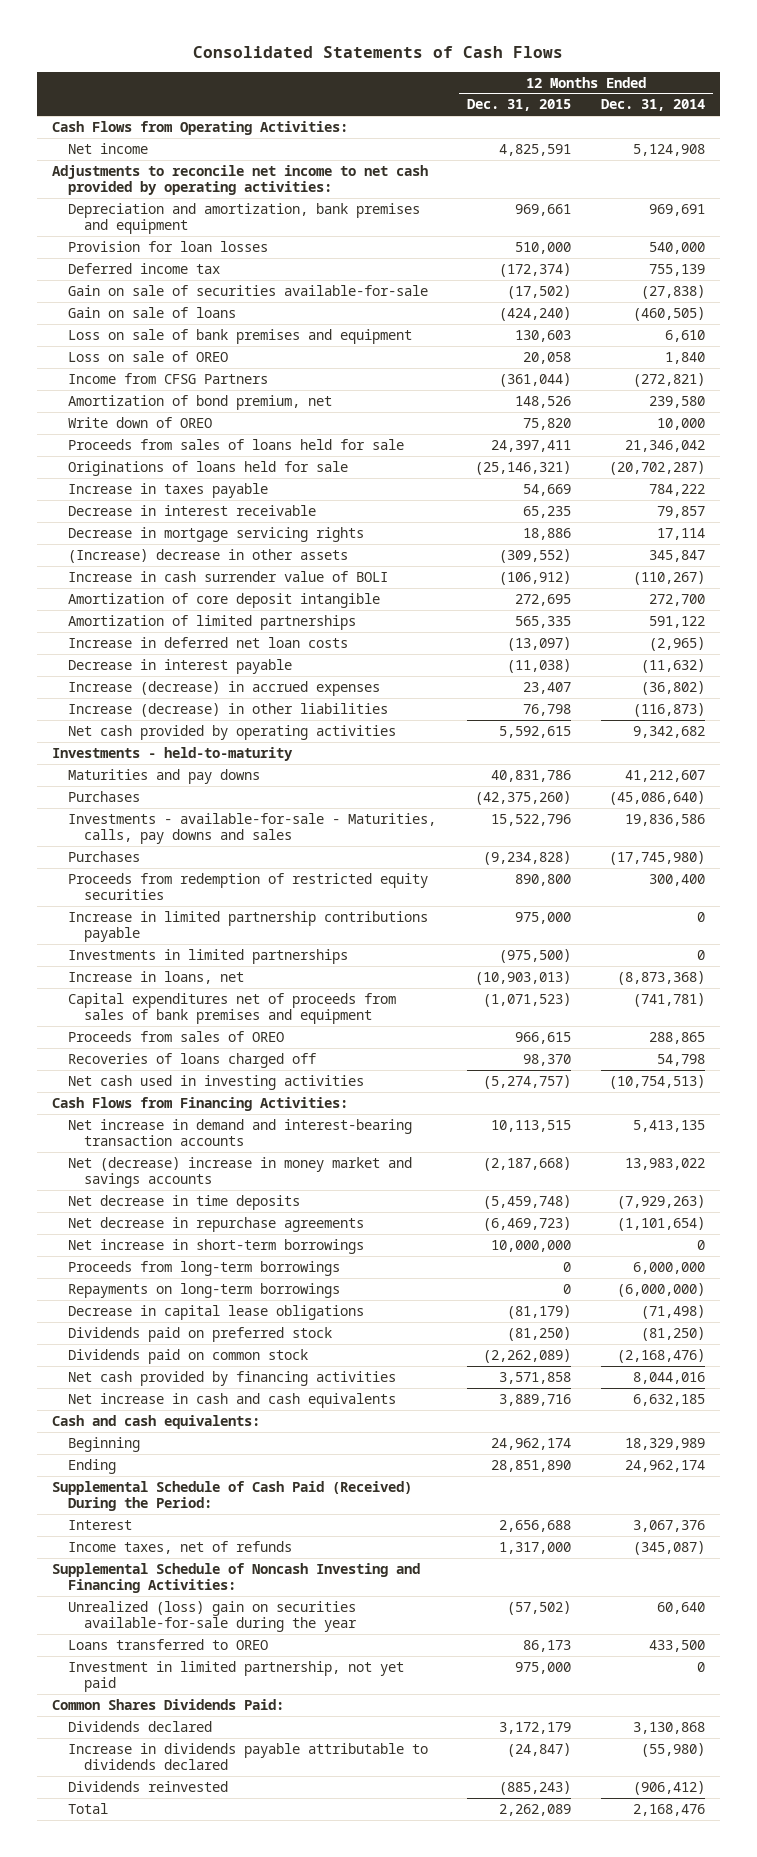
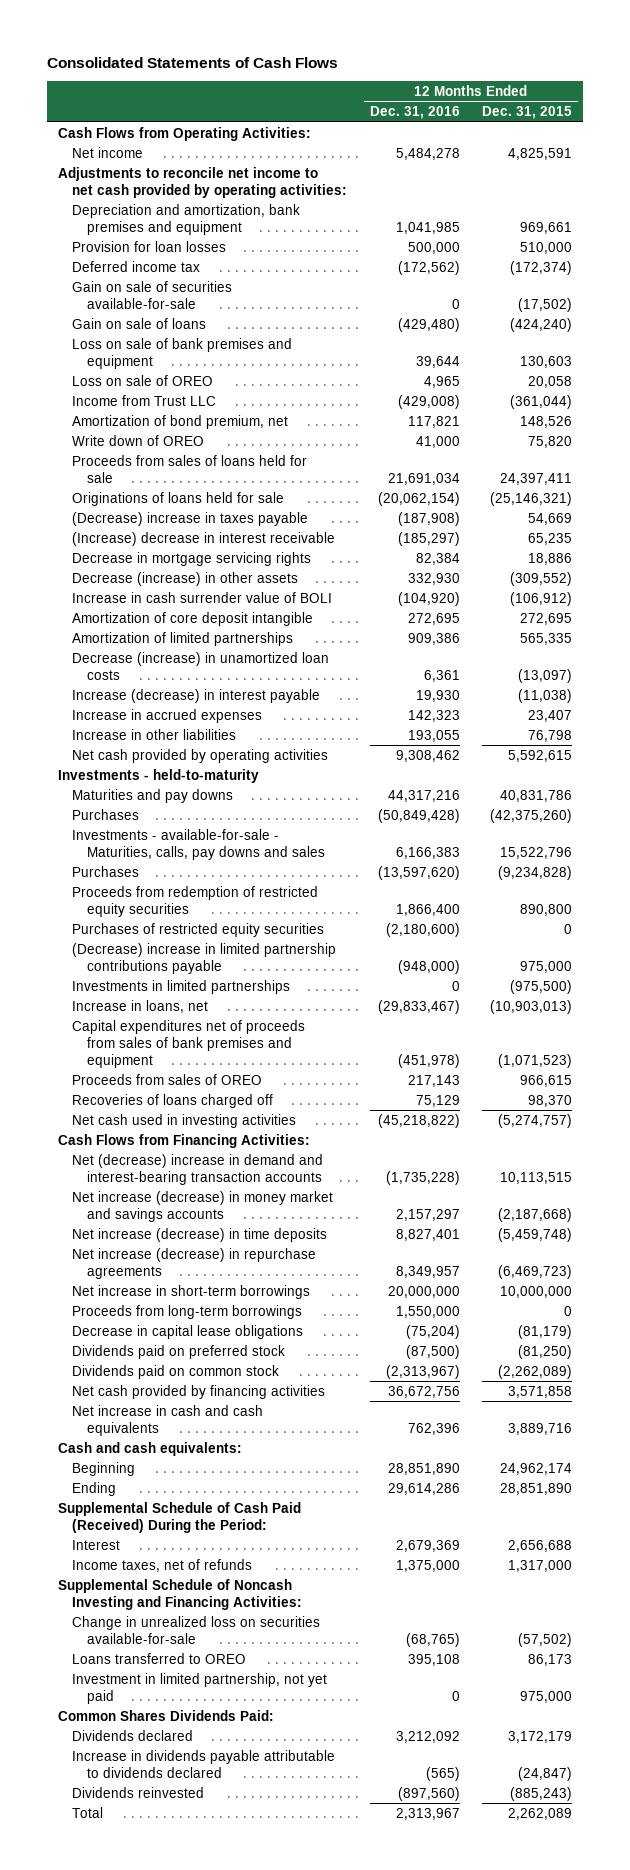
[601,99,706,112] Dec. 31, 2014 -> none
none -> [369,106,460,120] Dec. 31, 2016
[67,372,268,384] Income from CFSG Partners -> [72,394,217,406] Income from Trust LLC
[67,482,268,498] Increase in taxes payable -> [72,511,309,526] (Decrease) increase in taxes payable
[67,504,316,516] Decrease in interest receivable -> [72,531,336,546] (Increase) decrease in interest receivable
[67,548,348,563] (Increase) decrease in other assets -> [72,571,299,586] Decrease (increase) in other assets
[67,636,348,648] Increase in deferred net loan costs -> [72,651,330,680] Decrease (increase) in unamortized loan costs
[67,658,292,674] Decrease in interest payable -> [72,688,321,703] Increase (decrease) in interest payable
[67,680,380,696] Increase (decrease) in accrued expenses -> [72,708,263,723] Increase in accrued expenses
[67,702,388,717] Increase (decrease) in other liabilities -> [72,728,237,740] Increase in other liabilities
none -> [72,922,325,937] Purchases of restricted equity securities
[67,910,428,942] Increase in limited partnership contributions payable -> [72,942,337,974] (Decrease) increase in limited partnership contributions payable
[67,1118,412,1146] Net increase in demand and interest-bearing transaction accounts -> [72,1153,324,1185] Net (decrease) increase in demand and interest-bearing transaction accounts
[67,1156,412,1188] Net (decrease) increase in money market and savings accounts -> [72,1190,334,1222] Net increase (decrease) in money market and savings accounts
[67,1194,300,1210] Net decrease in time deposits -> [72,1227,328,1242] Net increase (decrease) in time deposits
[67,1216,364,1232] Net decrease in repurchase agreements -> [72,1247,317,1279] Net increase (decrease) in repurchase agreements
[67,1282,340,1298] Repayments on long-term borrowings -> none
[67,1600,358,1632] Unrealized (loss) gain on securities available-for-sale during the year -> [72,1615,321,1644] Change in unrealized loss on securities available-for-sale

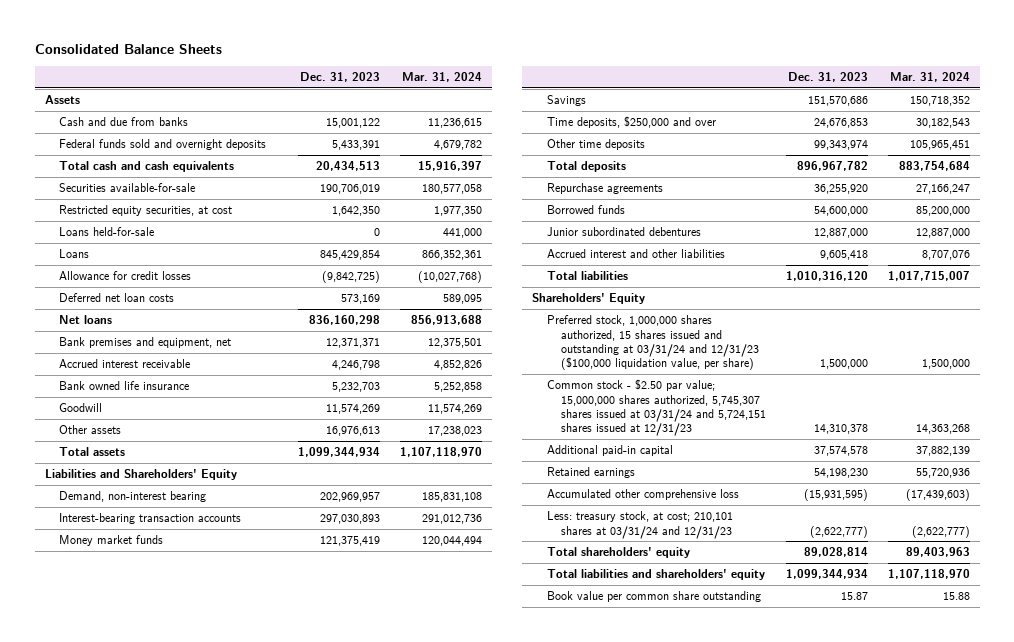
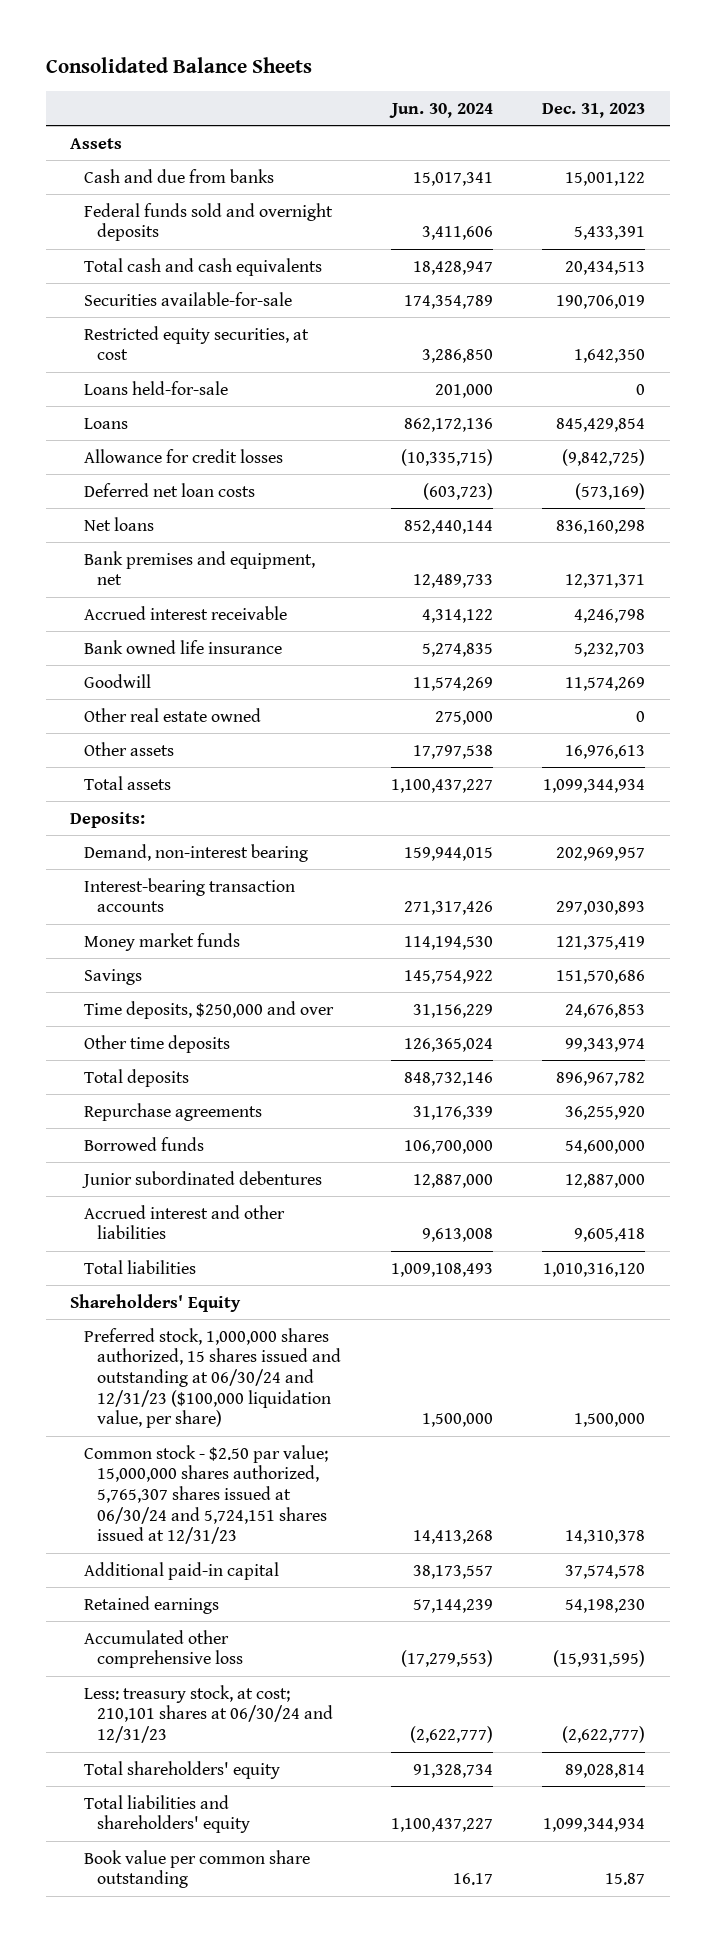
[401,72,482,83] Mar. 31, 2024 -> none
none -> [388,102,493,118] Jun. 30, 2024
[341,294,381,305] 573,169 -> [575,482,646,500] (573,169)
none -> [83,707,261,722] Other real estate owned
[44,469,237,481] Liabilities and Shareholders' Equity -> none
none -> [70,811,146,828] Deposits:
[546,315,760,371] Preferred stock, 1,000,000 shares authorized, 15 shares issued and outstanding at 03/31/24 and 12/31/23 ($100,000 liquidation value, per share) -> [83,1327,341,1429] Preferred stock, 1,000,000 shares authorized, 15 shares issued and outstanding at 06/30/24 and 12/31/23 ($100,000 liquidation value, per share)
[546,379,767,437] Common stock - $2.50 par value; 15,000,000 shares authorized, 5,745,307 shares issued at 03/31/24 and 5,724,151 shares issued at 12/31/23 -> [83,1444,328,1545] Common stock - $2.50 par value; 15,000,000 shares authorized, 5,765,307 shares issued at 06/30/24 and 5,724,151 shares issued at 12/31/23
[546,511,733,539] Less: treasury stock, at cost; 210,101 shares at 03/31/24 and 12/31/23 -> [83,1684,333,1743] Less: treasury stock, at cost; 210,101 shares at 06/30/24 and 12/31/23

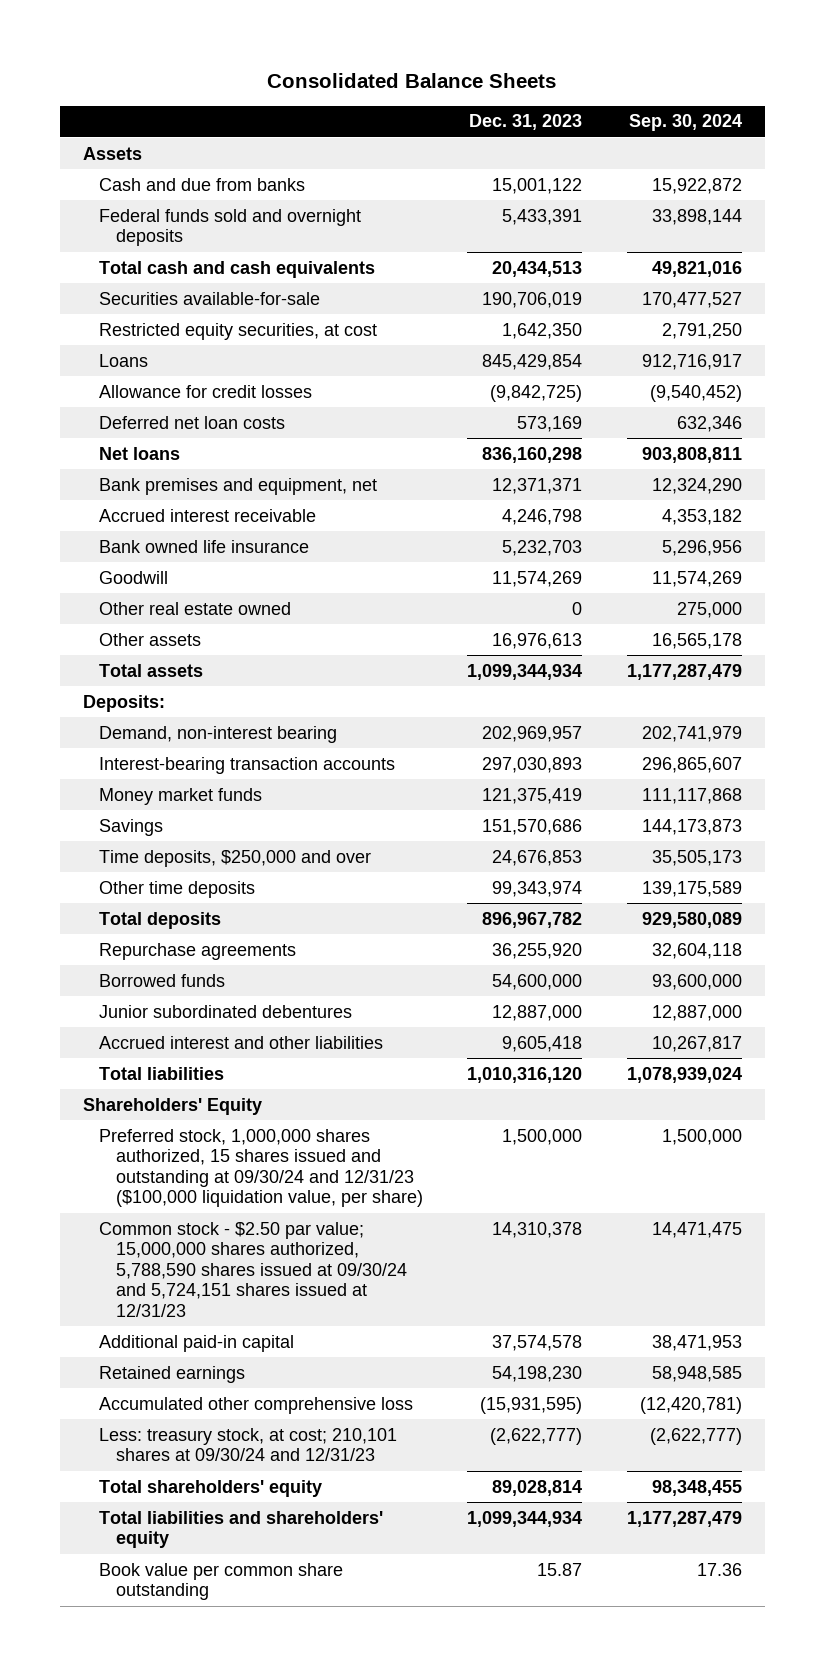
[388,102,493,118] Jun. 30, 2024 -> none
none -> [629,114,743,132] Sep. 30, 2024
[83,380,228,395] Loans held-for-sale -> none
[575,482,646,500] (573,169) -> [517,415,583,432] 573,169
[83,1327,341,1429] Preferred stock, 1,000,000 shares authorized, 15 shares issued and outstanding at 06/30/24 and 12/31/23 ($100,000 liquidation value, per share) -> [99,1128,423,1208] Preferred stock, 1,000,000 shares authorized, 15 shares issued and outstanding at 09/30/24 and 12/31/23 ($100,000 liquidation value, per share)
[83,1444,328,1545] Common stock - $2.50 par value; 15,000,000 shares authorized, 5,765,307 shares issued at 06/30/24 and 5,724,151 shares issued at 12/31/23 -> [99,1221,407,1317] Common stock - $2.50 par value; 15,000,000 shares authorized, 5,788,590 shares issued at 09/30/24 and 5,724,151 shares issued at 12/31/23
[83,1684,333,1743] Less: treasury stock, at cost; 210,101 shares at 06/30/24 and 12/31/23 -> [99,1427,398,1462] Less: treasury stock, at cost; 210,101 shares at 09/30/24 and 12/31/23

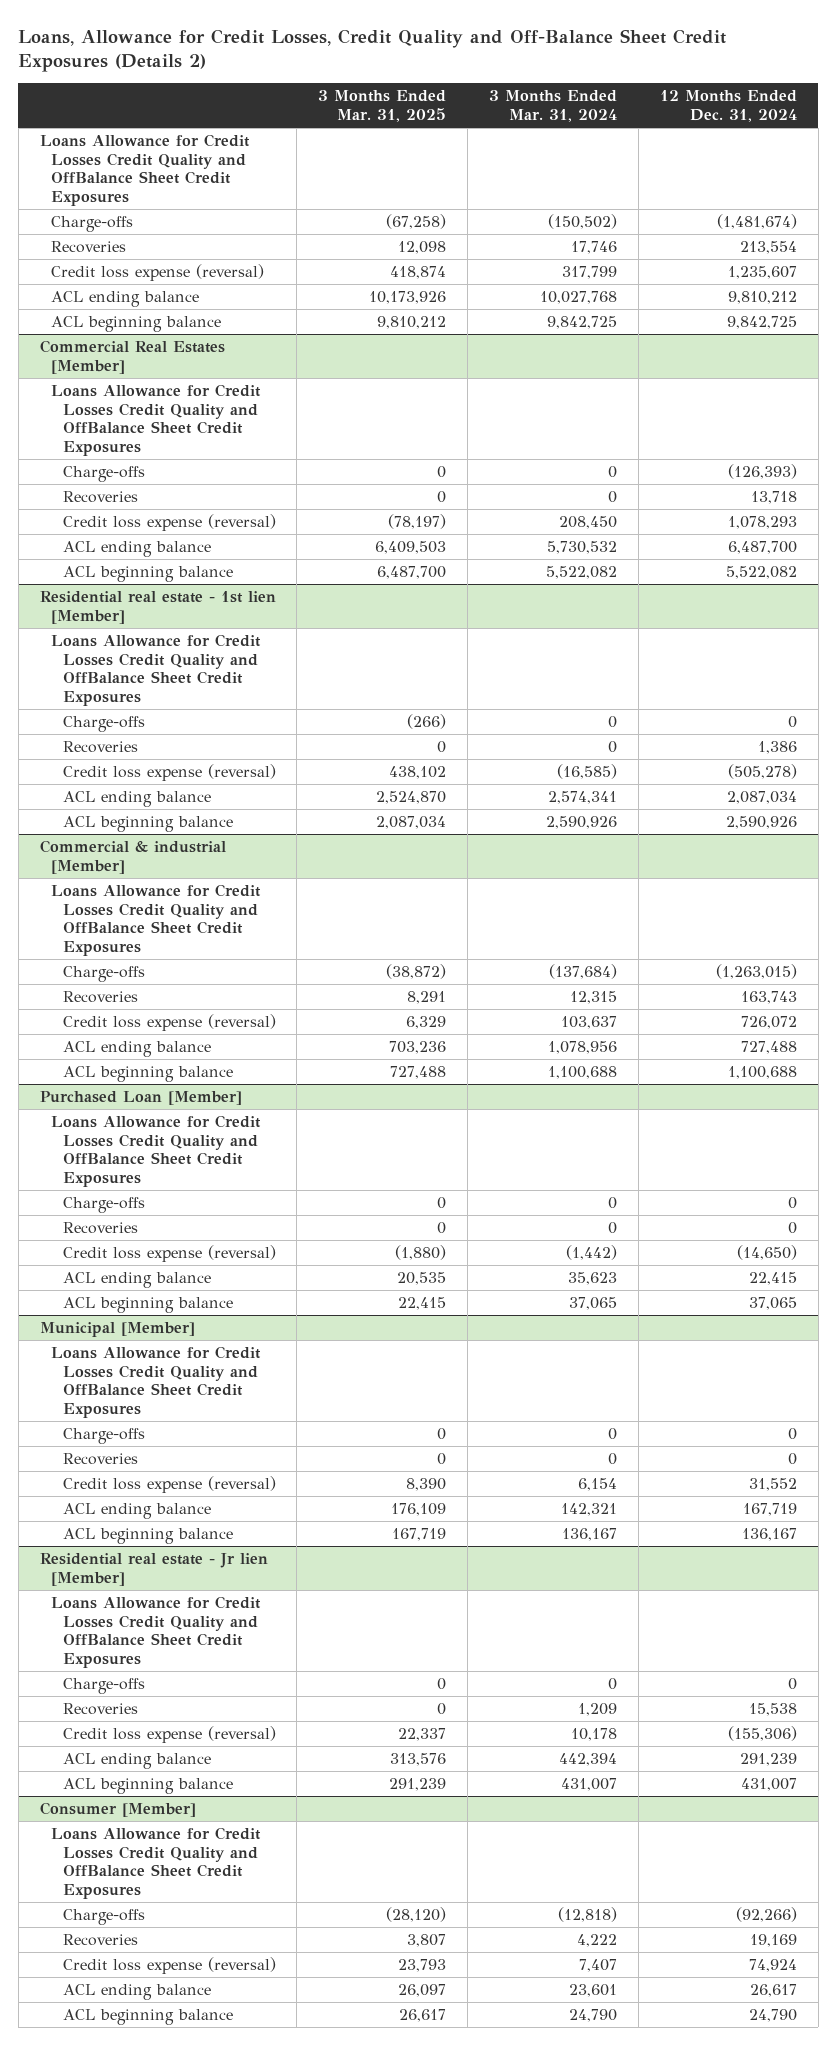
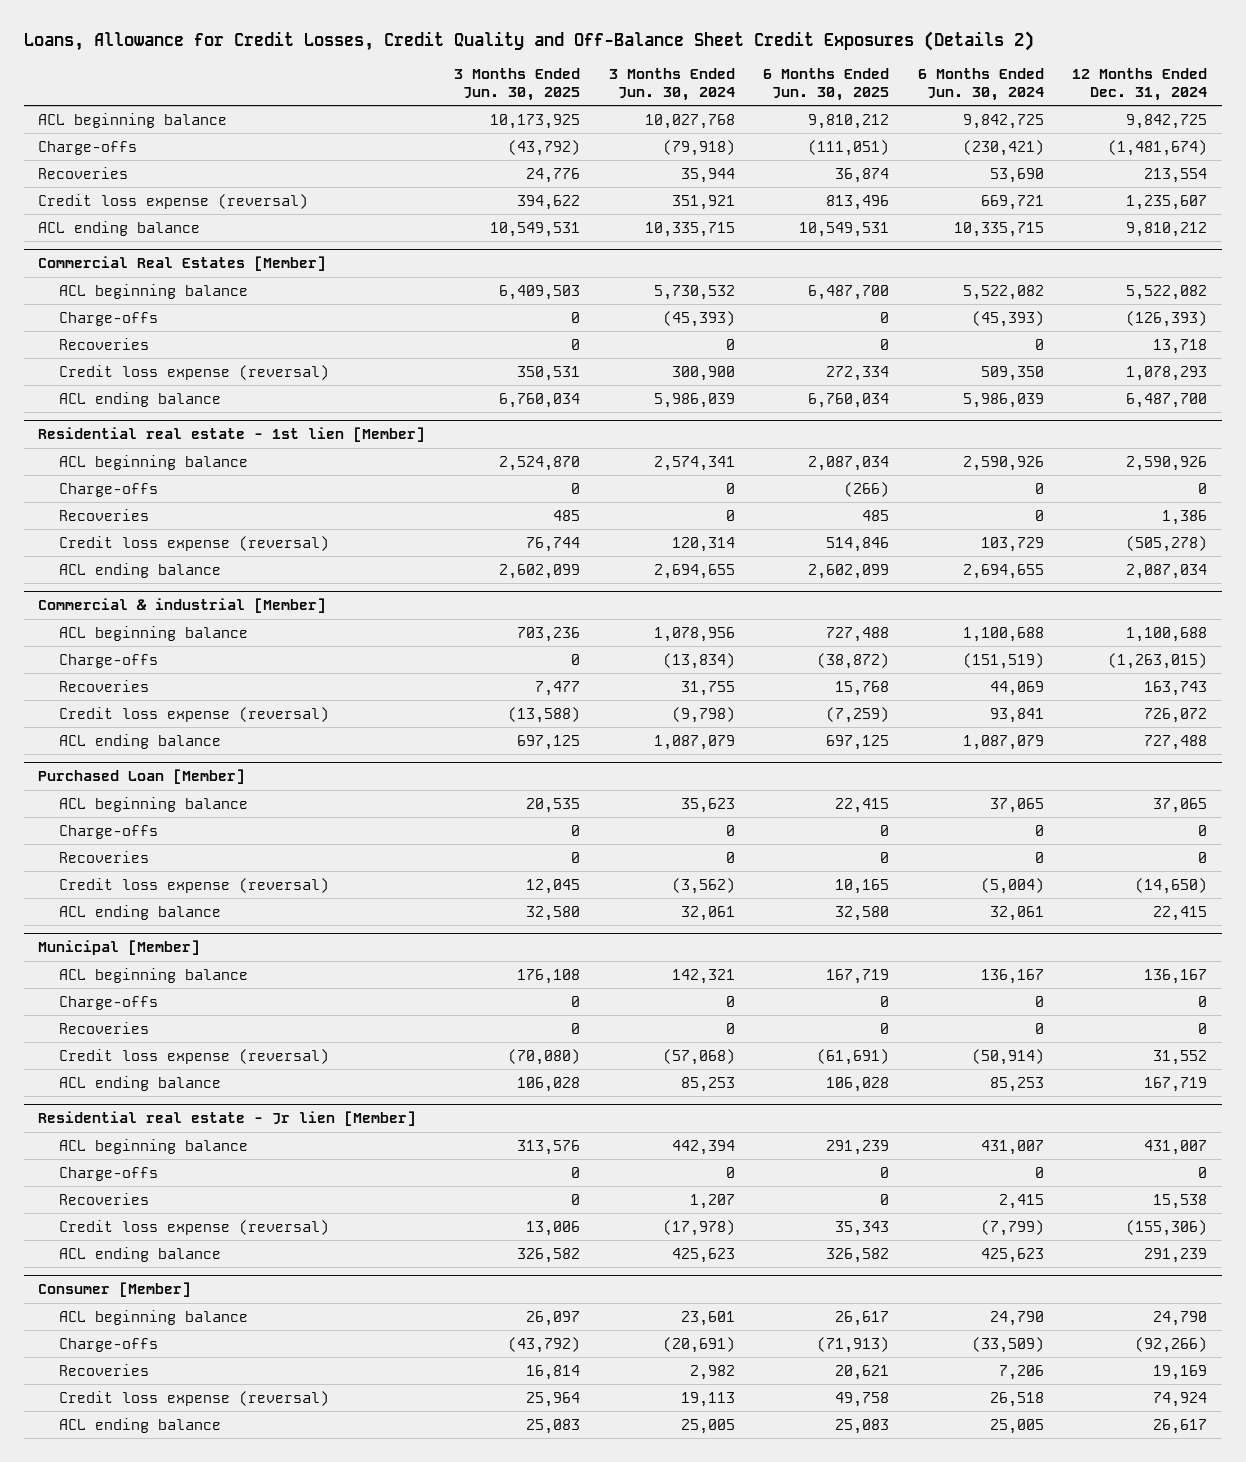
[318,90,447,123] 3 Months Ended Mar. 31, 2025 -> none
[489,90,618,123] 3 Months Ended Mar. 31, 2024 -> none
none -> [454,68,581,101] 3 Months Ended Jun. 30, 2025
none -> [608,68,735,101] 3 Months Ended Jun. 30, 2024
none -> [763,68,890,101] 6 Months Ended Jun. 30, 2025
none -> [917,68,1044,101] 6 Months Ended Jun. 30, 2024
[39,134,250,207] Loans Allowance for Credit Losses Credit Quality and OffBalance Sheet Credit Exposures -> none
[51,316,222,333] ACL beginning balance -> [38,112,228,128] ACL beginning balance
[51,384,262,457] Loans Allowance for Credit Losses Credit Quality and OffBalance Sheet Credit Exposures -> none
[62,566,233,583] ACL beginning balance -> [58,283,248,299] ACL beginning balance
[51,634,262,707] Loans Allowance for Credit Losses Credit Quality and OffBalance Sheet Credit Exposures -> none
[62,816,233,833] ACL beginning balance -> [58,454,248,470] ACL beginning balance
[51,884,262,957] Loans Allowance for Credit Losses Credit Quality and OffBalance Sheet Credit Exposures -> none
[62,1066,233,1083] ACL beginning balance -> [58,625,248,641] ACL beginning balance
[51,1115,262,1188] Loans Allowance for Credit Losses Credit Quality and OffBalance Sheet Credit Exposures -> none
[62,1297,233,1314] ACL beginning balance -> [58,796,248,812] ACL beginning balance
[51,1346,262,1419] Loans Allowance for Credit Losses Credit Quality and OffBalance Sheet Credit Exposures -> none
[62,1528,233,1545] ACL beginning balance -> [58,967,248,983] ACL beginning balance
[51,1596,262,1669] Loans Allowance for Credit Losses Credit Quality and OffBalance Sheet Credit Exposures -> none
[62,1778,233,1795] ACL beginning balance -> [58,1138,248,1154] ACL beginning balance
[51,1827,262,1900] Loans Allowance for Credit Losses Credit Quality and OffBalance Sheet Credit Exposures -> none
[62,2009,233,2026] ACL beginning balance -> [58,1309,248,1325] ACL beginning balance

